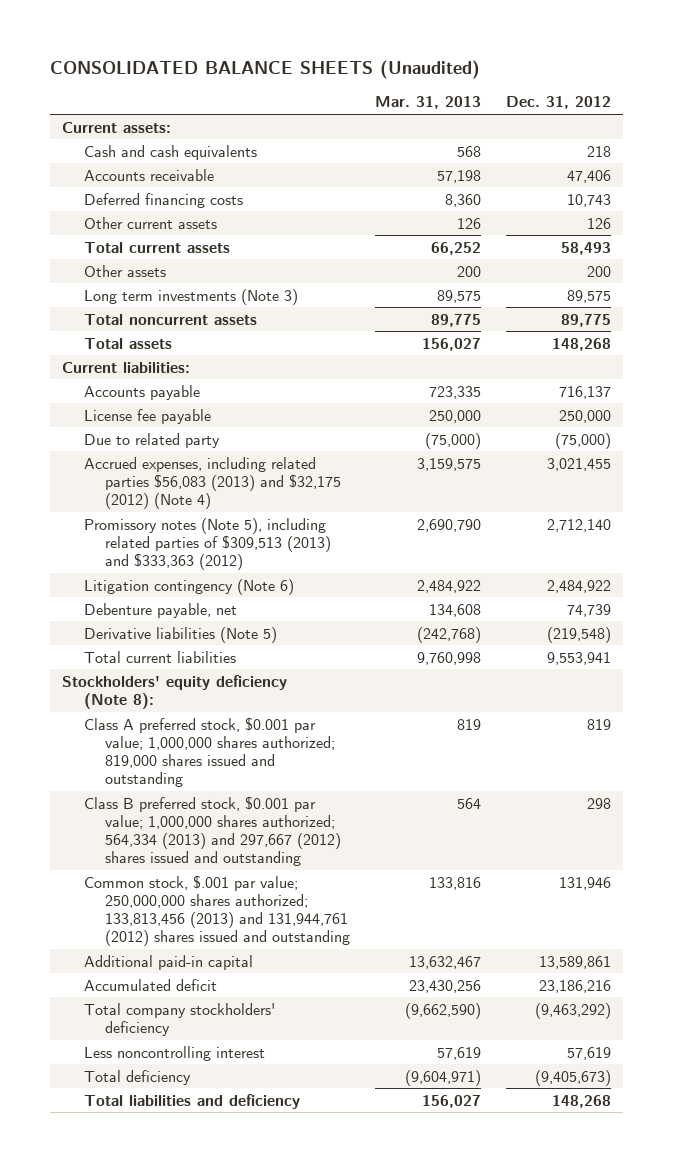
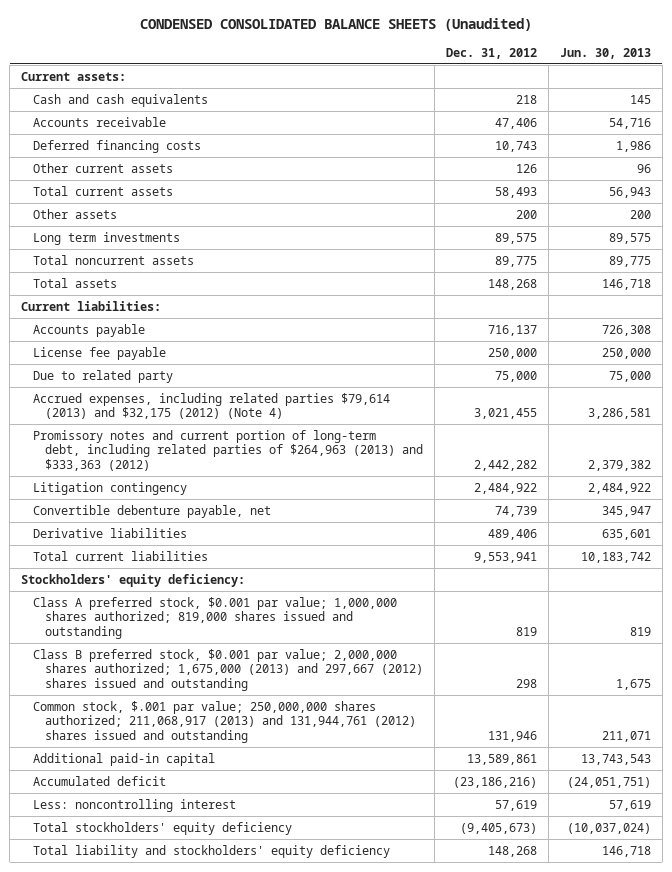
[49,60,480,80] CONSOLIDATED BALANCE SHEETS (Unaudited) -> [140,17,533,31] CONDENSED CONSOLIDATED BALANCE SHEETS (Unaudited)
[375,96,482,110] Mar. 31, 2013 -> none
none -> [559,47,651,59] Jun. 30, 2013
[83,288,298,305] Long term investments (Note 3) -> [33,231,181,245] Long term investments
[554,432,611,449] (75,000) -> [494,370,537,382] 75,000
[83,456,342,510] Accrued expenses, including related parties $56,083 (2013) and $32,175 (2012) (Note 4) -> [33,392,391,420] Accrued expenses, including related parties $79,614 (2013) and $32,175 (2012) (Note 4)
[83,517,332,571] Promissory notes (Note 5), including related parties of $309,513 (2013) and $333,363 (2012) -> [33,429,423,471] Promissory notes and current portion of long-term debt, including related parties of $264,963 (2013) and $333,363 (2012)
[546,518,611,532] 2,712,140 -> [473,459,537,471] 2,442,282
[83,578,294,595] Litigation contingency (Note 6) -> [33,481,188,495] Litigation contingency
[83,602,237,618] Debenture payable, net -> [33,504,272,518] Convertible debenture payable, net
[83,626,277,643] Derivative liabilities (Note 5) -> [33,527,188,538] Derivative liabilities
[546,626,611,643] (219,548) -> [487,528,537,540] 489,406
[62,674,288,709] Stockholders' equity deficiency (Note 8): -> [21,573,246,587] Stockholders' equity deficiency:
[83,795,342,867] Class B preferred stock, $0.001 par value; 1,000,000 shares authorized; 564,334 (2013) and 297,667 (2012) shares issued and outstanding -> [33,648,423,691] Class B preferred stock, $0.001 par value; 2,000,000 shares authorized; 1,675,000 (2013) and 297,667 (2012) shares issued and outstanding
[83,874,351,947] Common stock, $.001 par value; 250,000,000 shares authorized; 133,813,456 (2013) and 131,944,761 (2012) shares issued and outstanding -> [33,700,416,743] Common stock, $.001 par value; 250,000,000 shares authorized; 211,068,917 (2013) and 131,944,761 (2012) shares issued and outstanding
[83,1002,275,1036] Total company stockholders' deficiency -> none
[538,979,611,993] 23,186,216 -> [452,776,537,788] (23,186,216)
[83,1045,265,1061] Less noncontrolling interest -> [33,798,237,812] Less: noncontrolling interest
[83,1069,191,1085] Total deficiency -> [33,821,293,835] Total stockholders' equity deficiency
[83,1093,300,1109] Total liabilities and deficiency -> [33,844,391,858] Total liability and stockholders' equity deficiency

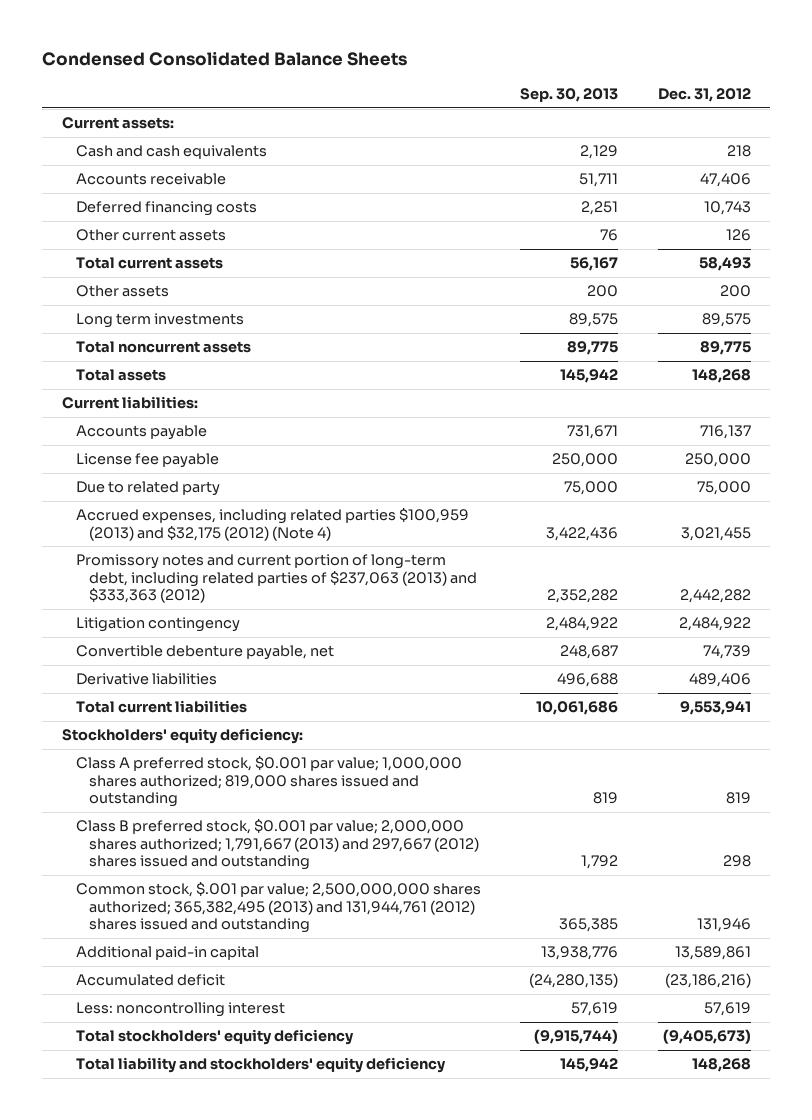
[140,17,533,31] CONDENSED CONSOLIDATED BALANCE SHEETS (Unaudited) -> [42,51,408,67] Condensed Consolidated Balance Sheets
[559,47,651,59] Jun. 30, 2013 -> none
none -> [520,88,619,103] Sep. 30, 2013
[33,392,391,420] Accrued expenses, including related parties $79,614 (2013) and $32,175 (2012) (Note 4) -> [75,508,469,541] Accrued expenses, including related parties $100,959 (2013) and $32,175 (2012) (Note 4)
[33,429,423,471] Promissory notes and current portion of long-term debt, including related parties of $264,963 (2013) and $333,363 (2012) -> [75,554,478,603] Promissory notes and current portion of long-term debt, including related parties of $237,063 (2013) and $333,363 (2012)
[33,648,423,691] Class B preferred stock, $0.001 par value; 2,000,000 shares authorized; 1,675,000 (2013) and 297,667 (2012) shares issued and outstanding -> [75,819,480,870] Class B preferred stock, $0.001 par value; 2,000,000 shares authorized; 1,791,667 (2013) and 297,667 (2012) shares issued and outstanding
[33,700,416,743] Common stock, $.001 par value; 250,000,000 shares authorized; 211,068,917 (2013) and 131,944,761 (2012) shares issued and outstanding -> [75,882,481,933] Common stock, $.001 par value; 2,500,000,000 shares authorized; 365,382,495 (2013) and 131,944,761 (2012) shares issued and outstanding

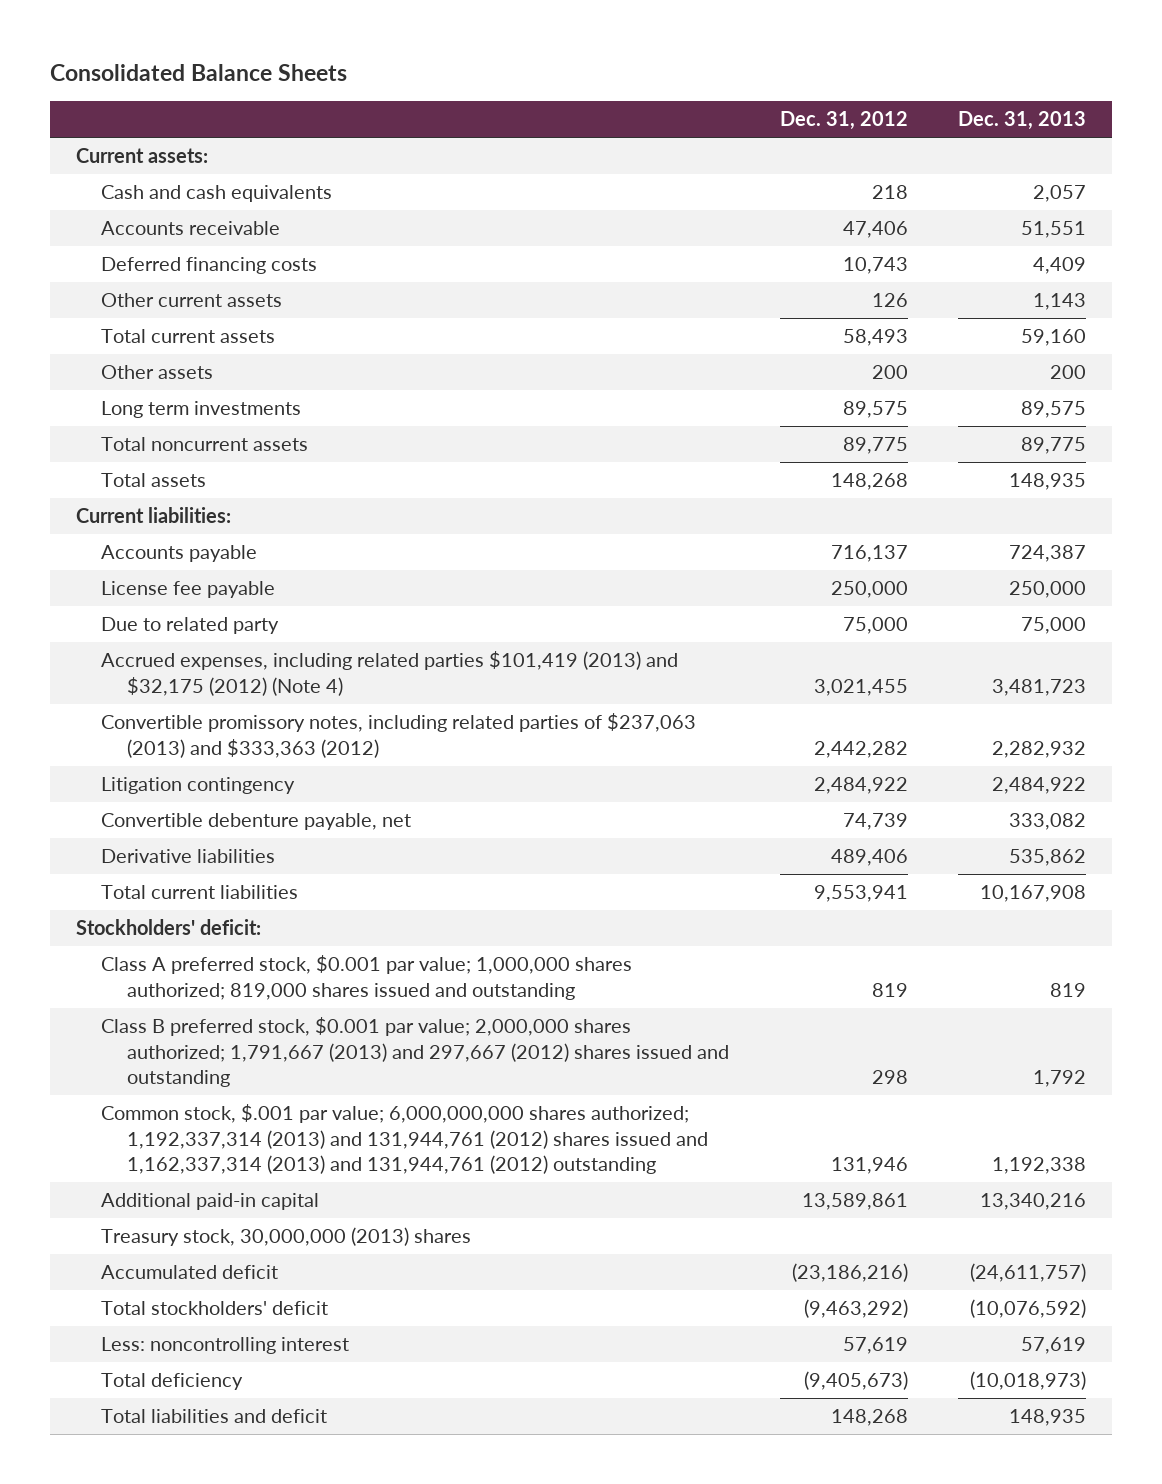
[42,51,408,67] Condensed Consolidated Balance Sheets -> [50,64,348,82] Consolidated Balance Sheets
[520,88,619,103] Sep. 30, 2013 -> none
none -> [958,111,1087,131] Dec. 31, 2013
[75,508,469,541] Accrued expenses, including related parties $100,959 (2013) and $32,175 (2012) (Note 4) -> [101,651,679,696] Accrued expenses, including related parties $101,419 (2013) and $32,175 (2012) (Note 4)
[75,554,478,603] Promissory notes and current portion of long-term debt, including related parties of $237,063 (2013) and $333,363 (2012) -> [101,713,697,758] Convertible promissory notes, including related parties of $237,063 (2013) and $333,363 (2012)
[61,728,303,745] Stockholders' equity deficiency: -> [75,919,261,936] Stockholders' deficit:
[75,882,481,933] Common stock, $.001 par value; 2,500,000,000 shares authorized; 365,382,495 (2013) and 131,944,761 (2012) shares issued and outstanding -> [101,1104,708,1175] Common stock, $.001 par value; 6,000,000,000 shares authorized; 1,192,337,314 (2013) and 131,944,761 (2012) shares issued and 1,162,337,314 (2013) and 131,944,761 (2012) outstanding
none -> [101,1227,472,1247] Treasury stock, 30,000,000 (2013) shares
none -> [101,1301,329,1316] Total stockholders' deficit
[75,1029,354,1046] Total stockholders' equity deficiency -> [101,1373,244,1391] Total deficiency
[75,1057,446,1074] Total liability and stockholders' equity deficiency -> [101,1409,328,1424] Total liabilities and deficit

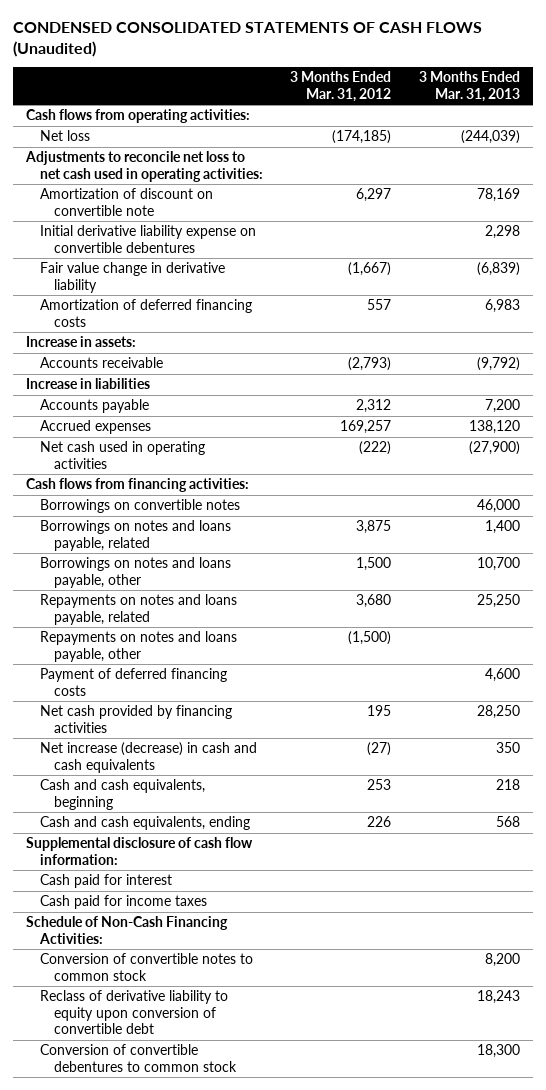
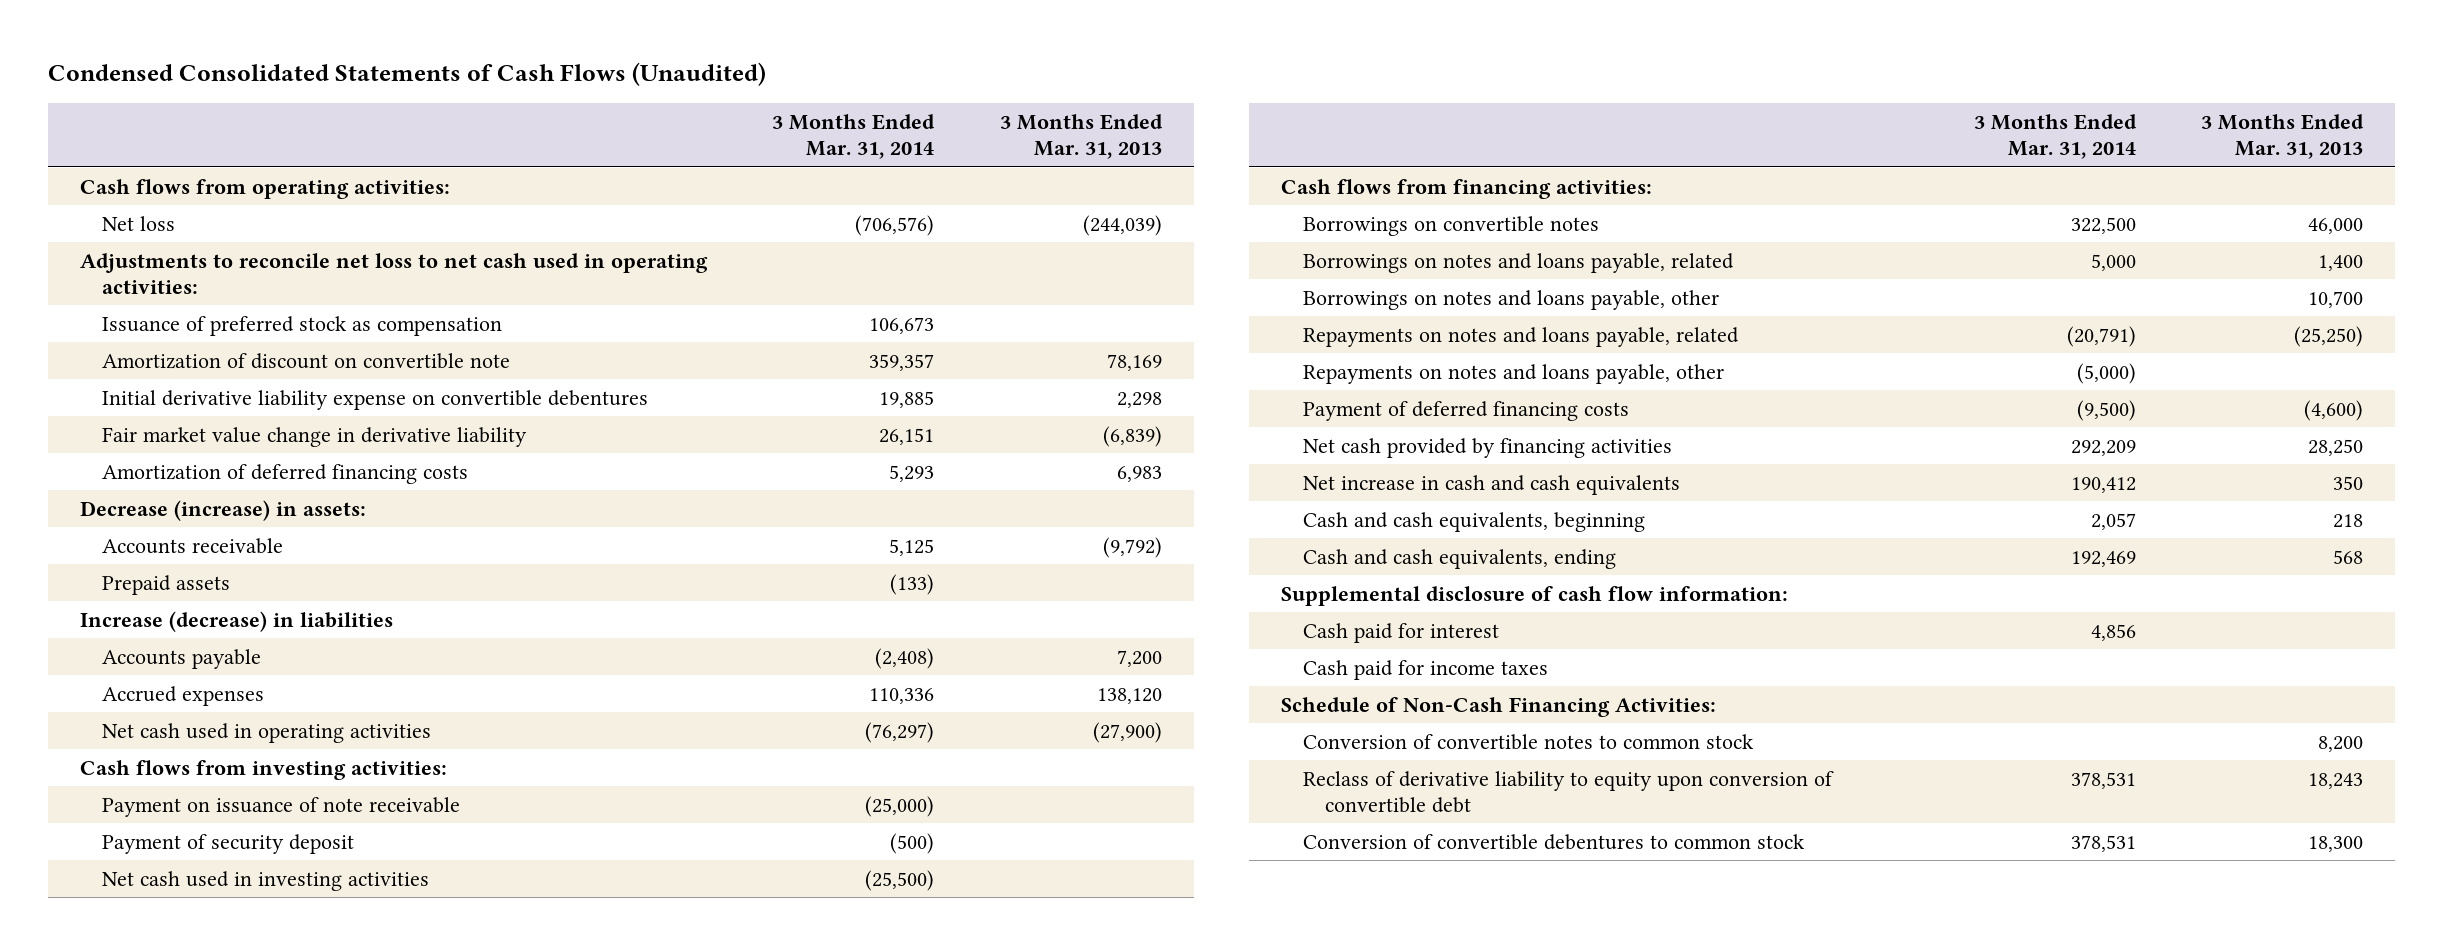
[12,22,482,57] CONDENSED CONSOLIDATED STATEMENTS OF CASH FLOWS (Unaudited) -> [47,62,766,87] Condensed Consolidated Statements of Cash Flows (Unaudited)
[290,71,392,102] 3 Months Ended Mar. 31, 2012 -> none
none -> [772,113,936,159] 3 Months Ended Mar. 31, 2014
none -> [102,315,503,336] Issuance of preferred stock as compensation
[40,262,226,293] Fair value change in derivative liability -> [102,426,528,447] Fair market value change in derivative liability
[26,336,137,348] Increase in assets: -> [80,499,367,521] Decrease (increase) in assets:
none -> [102,574,231,595] Prepaid assets
[26,378,151,390] Increase in liabilities -> [80,610,394,632] Increase (decrease) in liabilities
none -> [80,759,448,780] Cash flows from investing activities:
none -> [102,796,461,817] Payment on issuance of note receivable
none -> [102,833,355,854] Payment of security deposit
none -> [102,870,430,891] Net cash used in investing activities
[476,594,520,609] 25,250 -> [2293,325,2363,347] (25,250)
[484,668,520,683] 4,600 -> [2303,399,2363,421] (4,600)
[40,742,258,773] Net increase (decrease) in cash and cash equivalents -> [1303,474,1681,495] Net increase in cash and cash equivalents

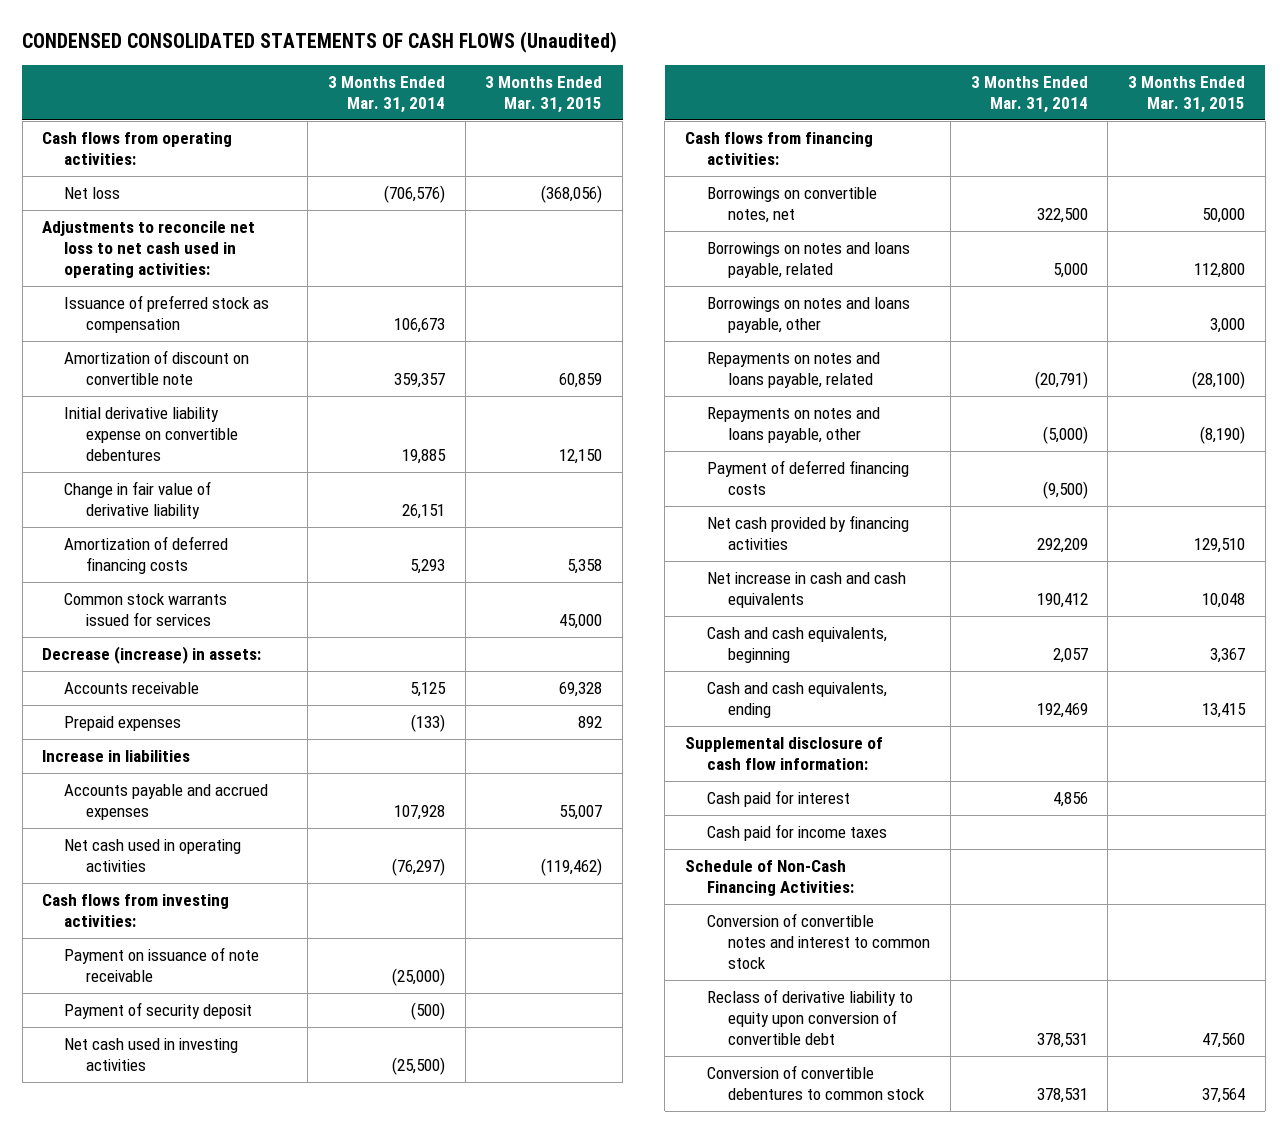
[47,62,766,87] Condensed Consolidated Statements of Cash Flows (Unaudited) -> [22,31,618,54] CONDENSED CONSOLIDATED STATEMENTS OF CASH FLOWS (Unaudited)
[999,113,1163,159] 3 Months Ended Mar. 31, 2013 -> none
none -> [485,75,603,113] 3 Months Ended Mar. 31, 2015
[102,426,528,447] Fair market value change in derivative liability -> [64,480,212,519] Change in fair value of derivative liability
none -> [64,592,228,626] Common stock warrants issued for services
[102,648,262,669] Accounts payable -> none
[102,685,265,706] Accrued expenses -> none
[102,574,231,595] Prepaid assets -> [64,715,182,731] Prepaid expenses
[80,610,394,632] Increase (decrease) in liabilities -> [42,749,191,762] Increase in liabilities
none -> [64,783,269,820] Accounts payable and accrued expenses
[1303,215,1600,236] Borrowings on convertible notes -> [706,186,877,223] Borrowings on convertible notes, net
[1303,733,1755,750] Conversion of convertible notes to common stock -> [706,912,931,969] Conversion of convertible notes and interest to common stock

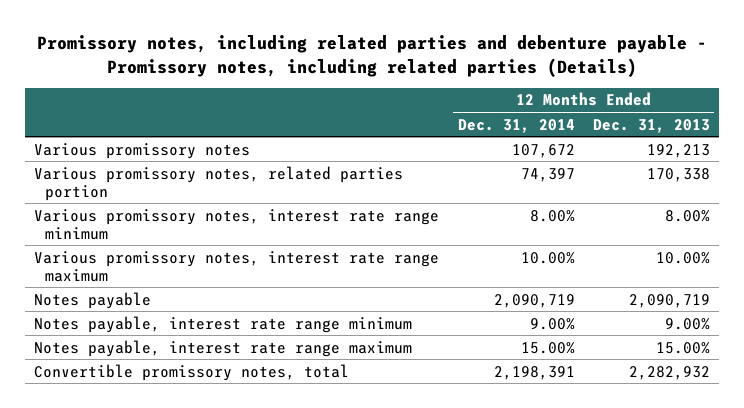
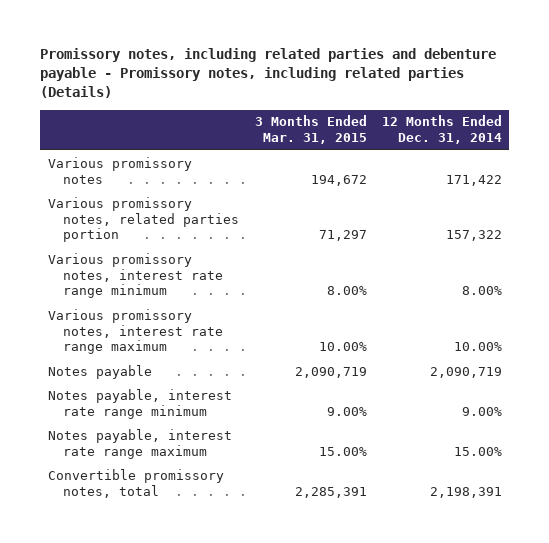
[592,118,710,133] Dec. 31, 2013 -> none
none -> [254,115,367,145] 3 Months Ended Mar. 31, 2015
[511,143,575,158] 107,672 -> [445,174,502,186] 171,422
[520,167,575,182] 74,397 -> [445,230,502,242] 157,322

